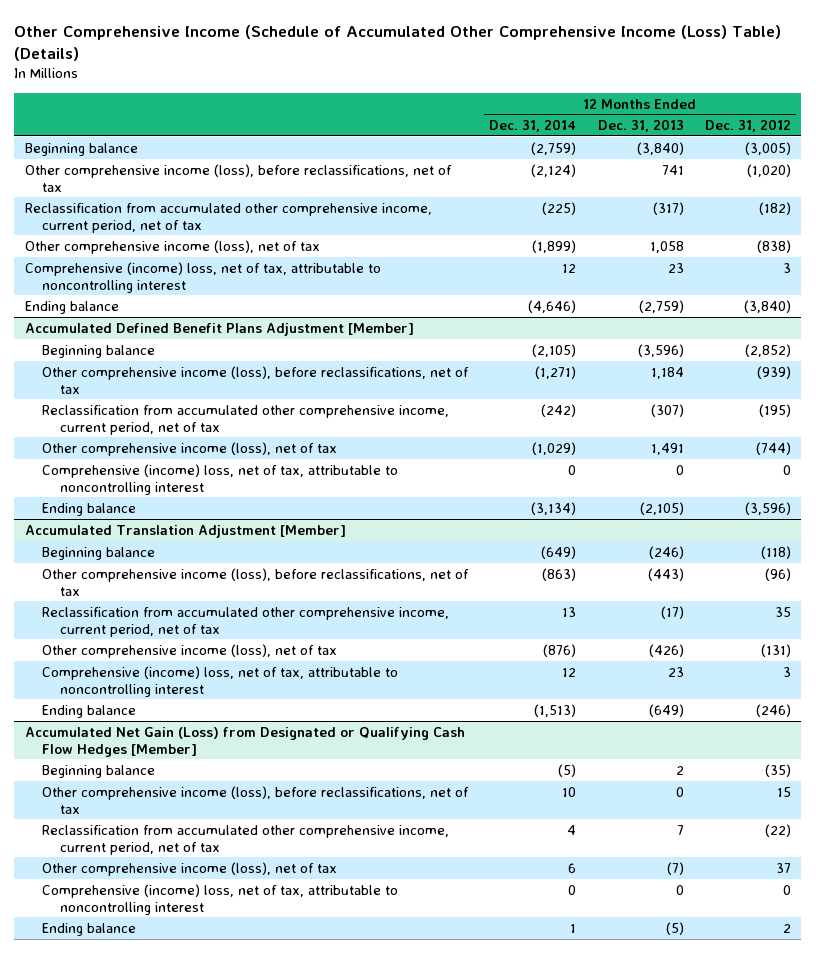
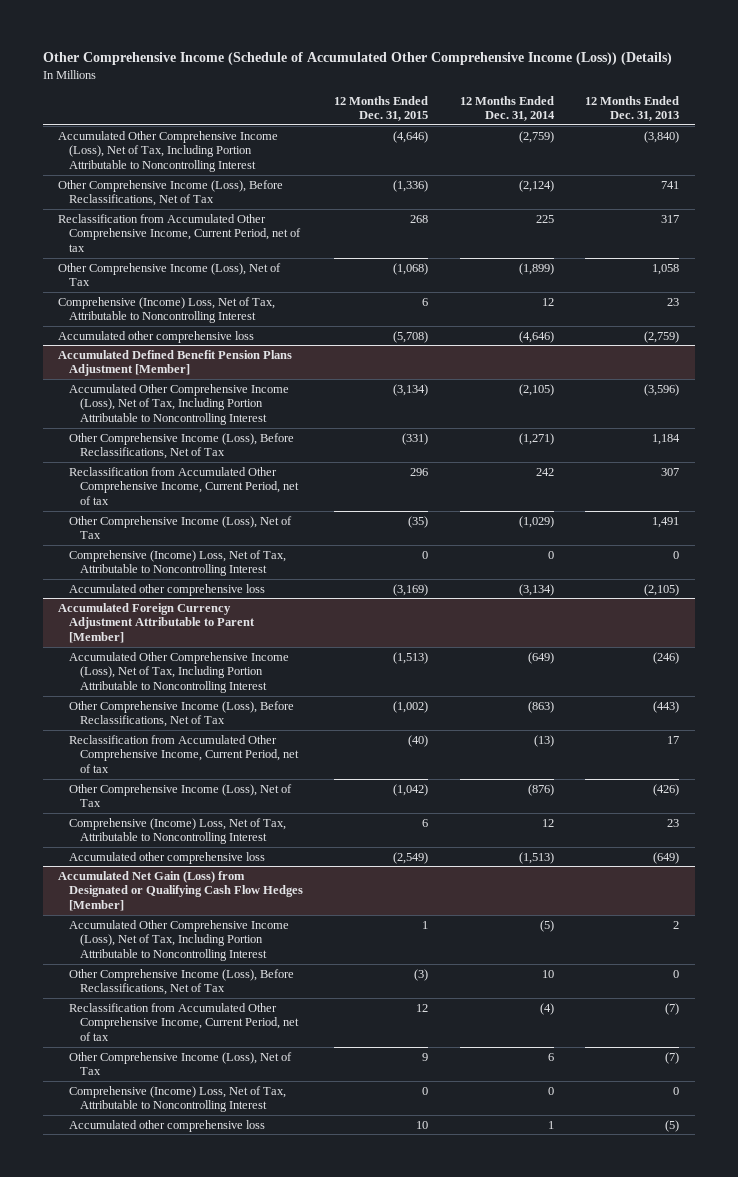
[14,24,782,62] Other Comprehensive Income (Schedule of Accumulated Other Comprehensive Income (Loss) Table) (Details) -> [42,51,672,65] Other Comprehensive Income (Schedule of Accumulated Other Comprehensive Income (Loss)) (Details)
[704,119,791,133] Dec. 31, 2012 -> none
none -> [334,95,429,122] 12 Months Ended Dec. 31, 2015
[24,142,138,156] Beginning balance -> [58,130,279,173] Accumulated Other Comprehensive Income (Loss), Net of Tax, Including Portion Attributable to Noncontrolling Interest
[24,163,452,192] Other comprehensive income (loss), before reclassifications, net of tax -> [58,179,284,207] Other Comprehensive Income (Loss), Before Reclassifications, Net of Tax
[24,202,432,233] Reclassification from accumulated other comprehensive income, current period, net of tax -> [58,213,301,253] Reclassification from Accumulated Other Comprehensive Income, Current Period, net of tax
[542,201,577,215] (225) -> [535,214,554,223] 225
[652,201,684,215] (317) -> [661,214,680,223] 317
[24,239,320,254] Other comprehensive income (loss), net of tax -> [58,262,282,287] Other Comprehensive Income (Loss), Net of Tax
[24,261,381,293] Comprehensive (income) loss, net of tax, attributable to noncontrolling interest -> [58,296,276,324] Comprehensive (Income) Loss, Net of Tax, Attributable to Noncontrolling Interest
[24,300,119,314] Ending balance -> [58,330,255,343] Accumulated other comprehensive loss
[24,322,414,336] Accumulated Defined Benefit Plans Adjustment [Member] -> [58,349,293,377] Accumulated Defined Benefit Pension Plans Adjustment [Member]
[42,344,156,358] Beginning balance -> [68,383,289,426] Accumulated Other Comprehensive Income (Loss), Net of Tax, Including Portion Attributable to Noncontrolling Interest
[42,365,470,394] Other comprehensive income (loss), before reclassifications, net of tax -> [68,432,294,460] Other Comprehensive Income (Loss), Before Reclassifications, Net of Tax
[42,404,450,435] Reclassification from accumulated other comprehensive income, current period, net of tax -> [68,466,299,506] Reclassification from Accumulated Other Comprehensive Income, Current Period, net of tax
[541,403,577,417] (242) -> [535,467,554,476] 242
[650,403,684,417] (307) -> [661,467,680,476] 307
[42,441,338,456] Other comprehensive income (loss), net of tax -> [68,515,292,540] Other Comprehensive Income (Loss), Net of Tax
[42,463,399,495] Comprehensive (income) loss, net of tax, attributable to noncontrolling interest -> [68,549,286,577] Comprehensive (Income) Loss, Net of Tax, Attributable to Noncontrolling Interest
[42,502,137,516] Ending balance -> [68,583,265,596] Accumulated other comprehensive loss
[24,524,346,538] Accumulated Translation Adjustment [Member] -> [58,602,255,644] Accumulated Foreign Currency Adjustment Attributable to Parent [Member]
[42,546,156,560] Beginning balance -> [68,651,289,694] Accumulated Other Comprehensive Income (Loss), Net of Tax, Including Portion Attributable to Noncontrolling Interest
[42,567,470,596] Other comprehensive income (loss), before reclassifications, net of tax -> [68,700,294,728] Other Comprehensive Income (Loss), Before Reclassifications, Net of Tax
[42,606,450,637] Reclassification from accumulated other comprehensive income, current period, net of tax -> [68,734,299,774] Reclassification from Accumulated Other Comprehensive Income, Current Period, net of tax
[562,606,577,617] 13 -> [533,734,554,747] (13)
[660,605,684,619] (17) -> [667,735,680,744] 17
[42,643,338,658] Other comprehensive income (loss), net of tax -> [68,783,292,808] Other Comprehensive Income (Loss), Net of Tax
[42,665,399,697] Comprehensive (income) loss, net of tax, attributable to noncontrolling interest -> [68,817,286,845] Comprehensive (Income) Loss, Net of Tax, Attributable to Noncontrolling Interest
[42,704,137,718] Ending balance -> [68,851,265,864] Accumulated other comprehensive loss
[42,922,137,936] Ending balance -> none
[42,764,156,778] Beginning balance -> [68,919,289,962] Accumulated Other Comprehensive Income (Loss), Net of Tax, Including Portion Attributable to Noncontrolling Interest
[42,785,470,814] Other comprehensive income (loss), before reclassifications, net of tax -> [68,968,294,996] Other Comprehensive Income (Loss), Before Reclassifications, Net of Tax
[42,824,450,855] Reclassification from accumulated other comprehensive income, current period, net of tax -> [68,1002,299,1042] Reclassification from Accumulated Other Comprehensive Income, Current Period, net of tax
[567,824,577,835] 4 -> [539,1002,554,1015] (4)
[676,824,684,835] 7 -> [665,1002,680,1015] (7)
[42,861,338,876] Other comprehensive income (loss), net of tax -> [68,1051,292,1076] Other Comprehensive Income (Loss), Net of Tax
[42,883,399,915] Comprehensive (income) loss, net of tax, attributable to noncontrolling interest -> [68,1085,286,1113] Comprehensive (Income) Loss, Net of Tax, Attributable to Noncontrolling Interest
none -> [68,1119,265,1132] Accumulated other comprehensive loss

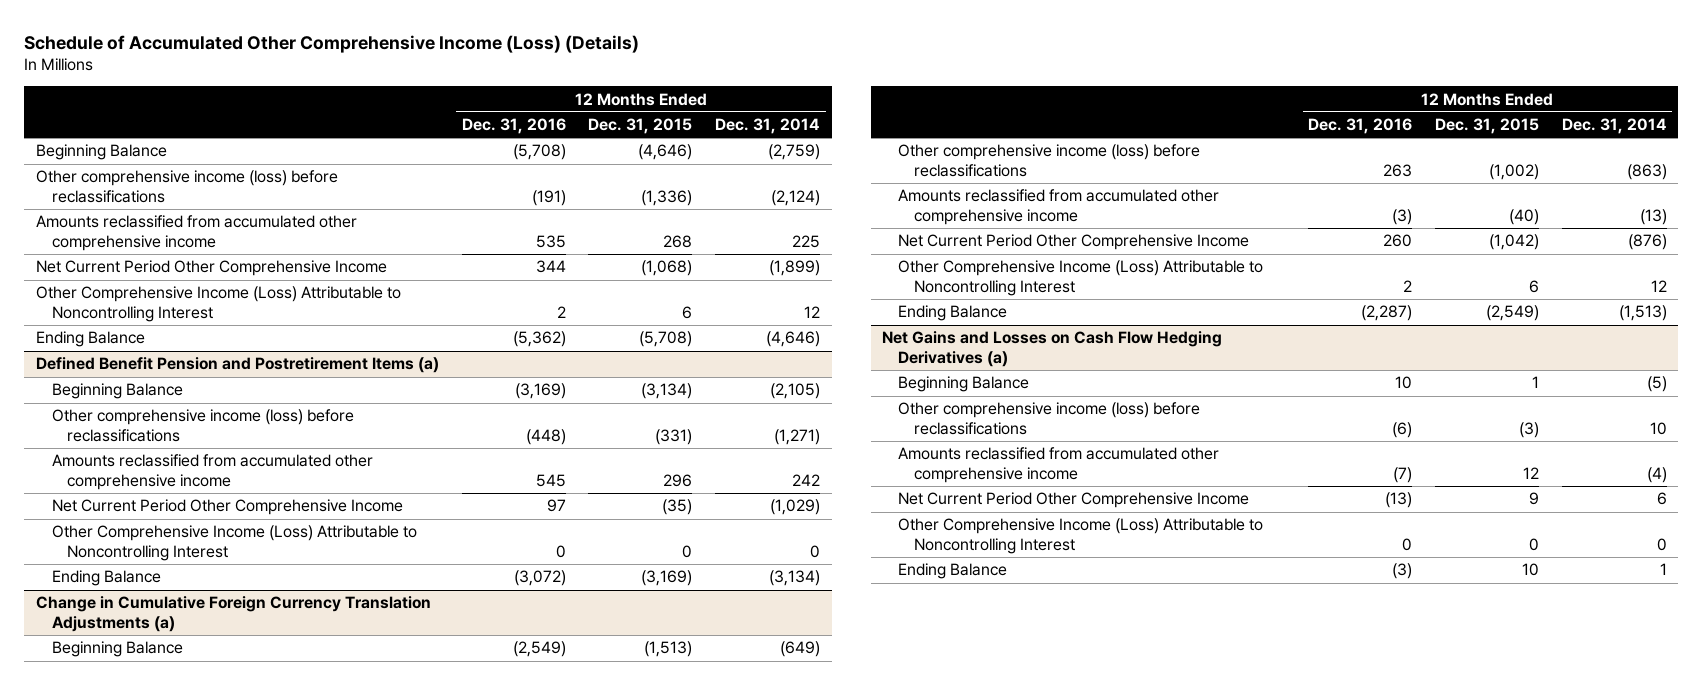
[42,51,672,65] Other Comprehensive Income (Schedule of Accumulated Other Comprehensive Income (Loss)) (Details) -> [24,35,640,54] Schedule of Accumulated Other Comprehensive Income (Loss) (Details)
[585,95,680,122] 12 Months Ended Dec. 31, 2013 -> none
none -> [461,118,566,135] Dec. 31, 2016
[68,919,289,962] Accumulated Other Comprehensive Income (Loss), Net of Tax, Including Portion Attributable to Noncontrolling Interest -> none
[68,1119,265,1132] Accumulated other comprehensive loss -> none
[58,130,279,173] Accumulated Other Comprehensive Income (Loss), Net of Tax, Including Portion Attributable to Noncontrolling Interest -> [35,144,167,161] Beginning Balance
[58,179,284,207] Other Comprehensive Income (Loss), Before Reclassifications, Net of Tax -> [35,170,338,204] Other comprehensive income (loss) before reclassifications
[58,213,301,253] Reclassification from Accumulated Other Comprehensive Income, Current Period, net of tax -> [35,215,357,252] Amounts reclassified from accumulated other comprehensive income
[58,262,282,287] Other Comprehensive Income (Loss), Net of Tax -> [35,260,387,277] Net Current Period Other Comprehensive Income
[58,296,276,324] Comprehensive (Income) Loss, Net of Tax, Attributable to Noncontrolling Interest -> [35,286,401,323] Other Comprehensive Income (Loss) Attributable to Noncontrolling Interest
[58,330,255,343] Accumulated other comprehensive loss -> [35,331,145,348] Ending Balance
[58,349,293,377] Accumulated Defined Benefit Pension Plans Adjustment [Member] -> [35,357,439,374] Defined Benefit Pension and Postretirement Items (a)
[68,383,289,426] Accumulated Other Comprehensive Income (Loss), Net of Tax, Including Portion Attributable to Noncontrolling Interest -> [51,383,183,400] Beginning Balance
[68,432,294,460] Other Comprehensive Income (Loss), Before Reclassifications, Net of Tax -> [51,409,354,443] Other comprehensive income (loss) before reclassifications
[68,466,299,506] Reclassification from Accumulated Other Comprehensive Income, Current Period, net of tax -> [51,454,373,491] Amounts reclassified from accumulated other comprehensive income
[68,515,292,540] Other Comprehensive Income (Loss), Net of Tax -> [51,499,403,516] Net Current Period Other Comprehensive Income
[68,549,286,577] Comprehensive (Income) Loss, Net of Tax, Attributable to Noncontrolling Interest -> [51,525,417,562] Other Comprehensive Income (Loss) Attributable to Noncontrolling Interest
[68,583,265,596] Accumulated other comprehensive loss -> [51,570,161,587] Ending Balance
[58,602,255,644] Accumulated Foreign Currency Adjustment Attributable to Parent [Member] -> [35,596,431,633] Change in Cumulative Foreign Currency Translation Adjustments (a)
[68,651,289,694] Accumulated Other Comprehensive Income (Loss), Net of Tax, Including Portion Attributable to Noncontrolling Interest -> [51,641,183,658] Beginning Balance
[68,700,294,728] Other Comprehensive Income (Loss), Before Reclassifications, Net of Tax -> [898,144,1201,178] Other comprehensive income (loss) before reclassifications
[68,734,299,774] Reclassification from Accumulated Other Comprehensive Income, Current Period, net of tax -> [898,189,1220,226] Amounts reclassified from accumulated other comprehensive income
[68,783,292,808] Other Comprehensive Income (Loss), Net of Tax -> [898,234,1250,251] Net Current Period Other Comprehensive Income
[68,817,286,845] Comprehensive (Income) Loss, Net of Tax, Attributable to Noncontrolling Interest -> [898,260,1264,297] Other Comprehensive Income (Loss) Attributable to Noncontrolling Interest
[68,851,265,864] Accumulated other comprehensive loss -> [898,305,1008,322] Ending Balance
[58,870,303,912] Accumulated Net Gain (Loss) from Designated or Qualifying Cash Flow Hedges [Member] -> [882,331,1223,368] Net Gains and Losses on Cash Flow Hedging Derivatives (a)
none -> [898,376,1030,393] Beginning Balance
[68,968,294,996] Other Comprehensive Income (Loss), Before Reclassifications, Net of Tax -> [898,402,1201,436] Other comprehensive income (loss) before reclassifications
[68,1002,299,1042] Reclassification from Accumulated Other Comprehensive Income, Current Period, net of tax -> [898,447,1220,484] Amounts reclassified from accumulated other comprehensive income
[68,1051,292,1076] Other Comprehensive Income (Loss), Net of Tax -> [898,492,1250,509] Net Current Period Other Comprehensive Income
[68,1085,286,1113] Comprehensive (Income) Loss, Net of Tax, Attributable to Noncontrolling Interest -> [898,518,1264,555] Other Comprehensive Income (Loss) Attributable to Noncontrolling Interest
none -> [898,563,1008,580] Ending Balance

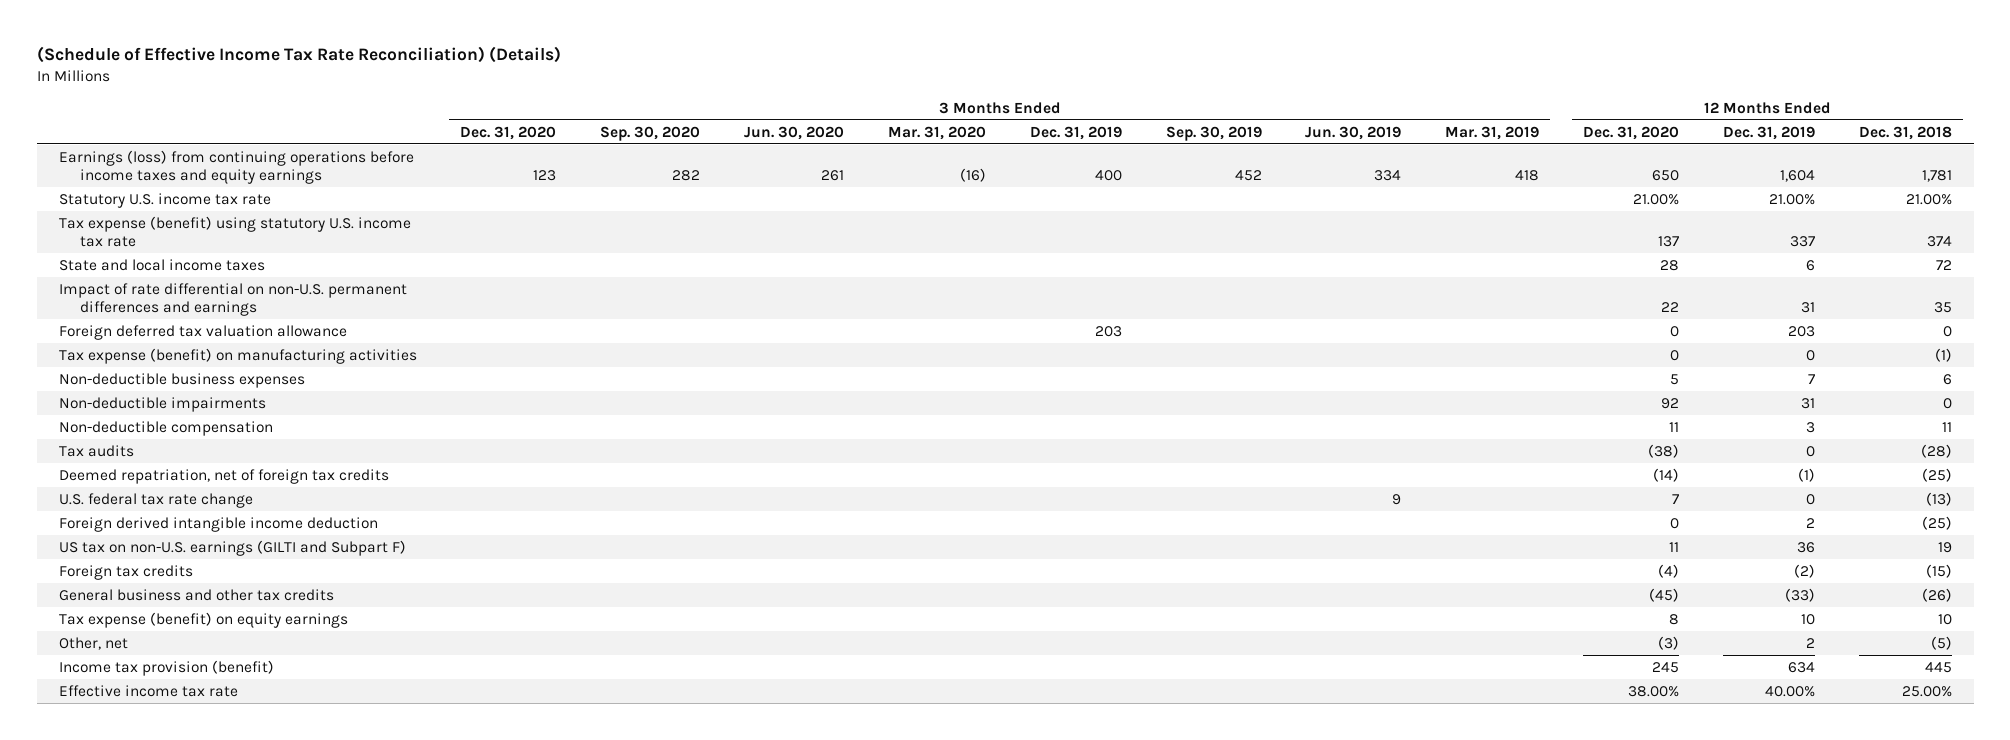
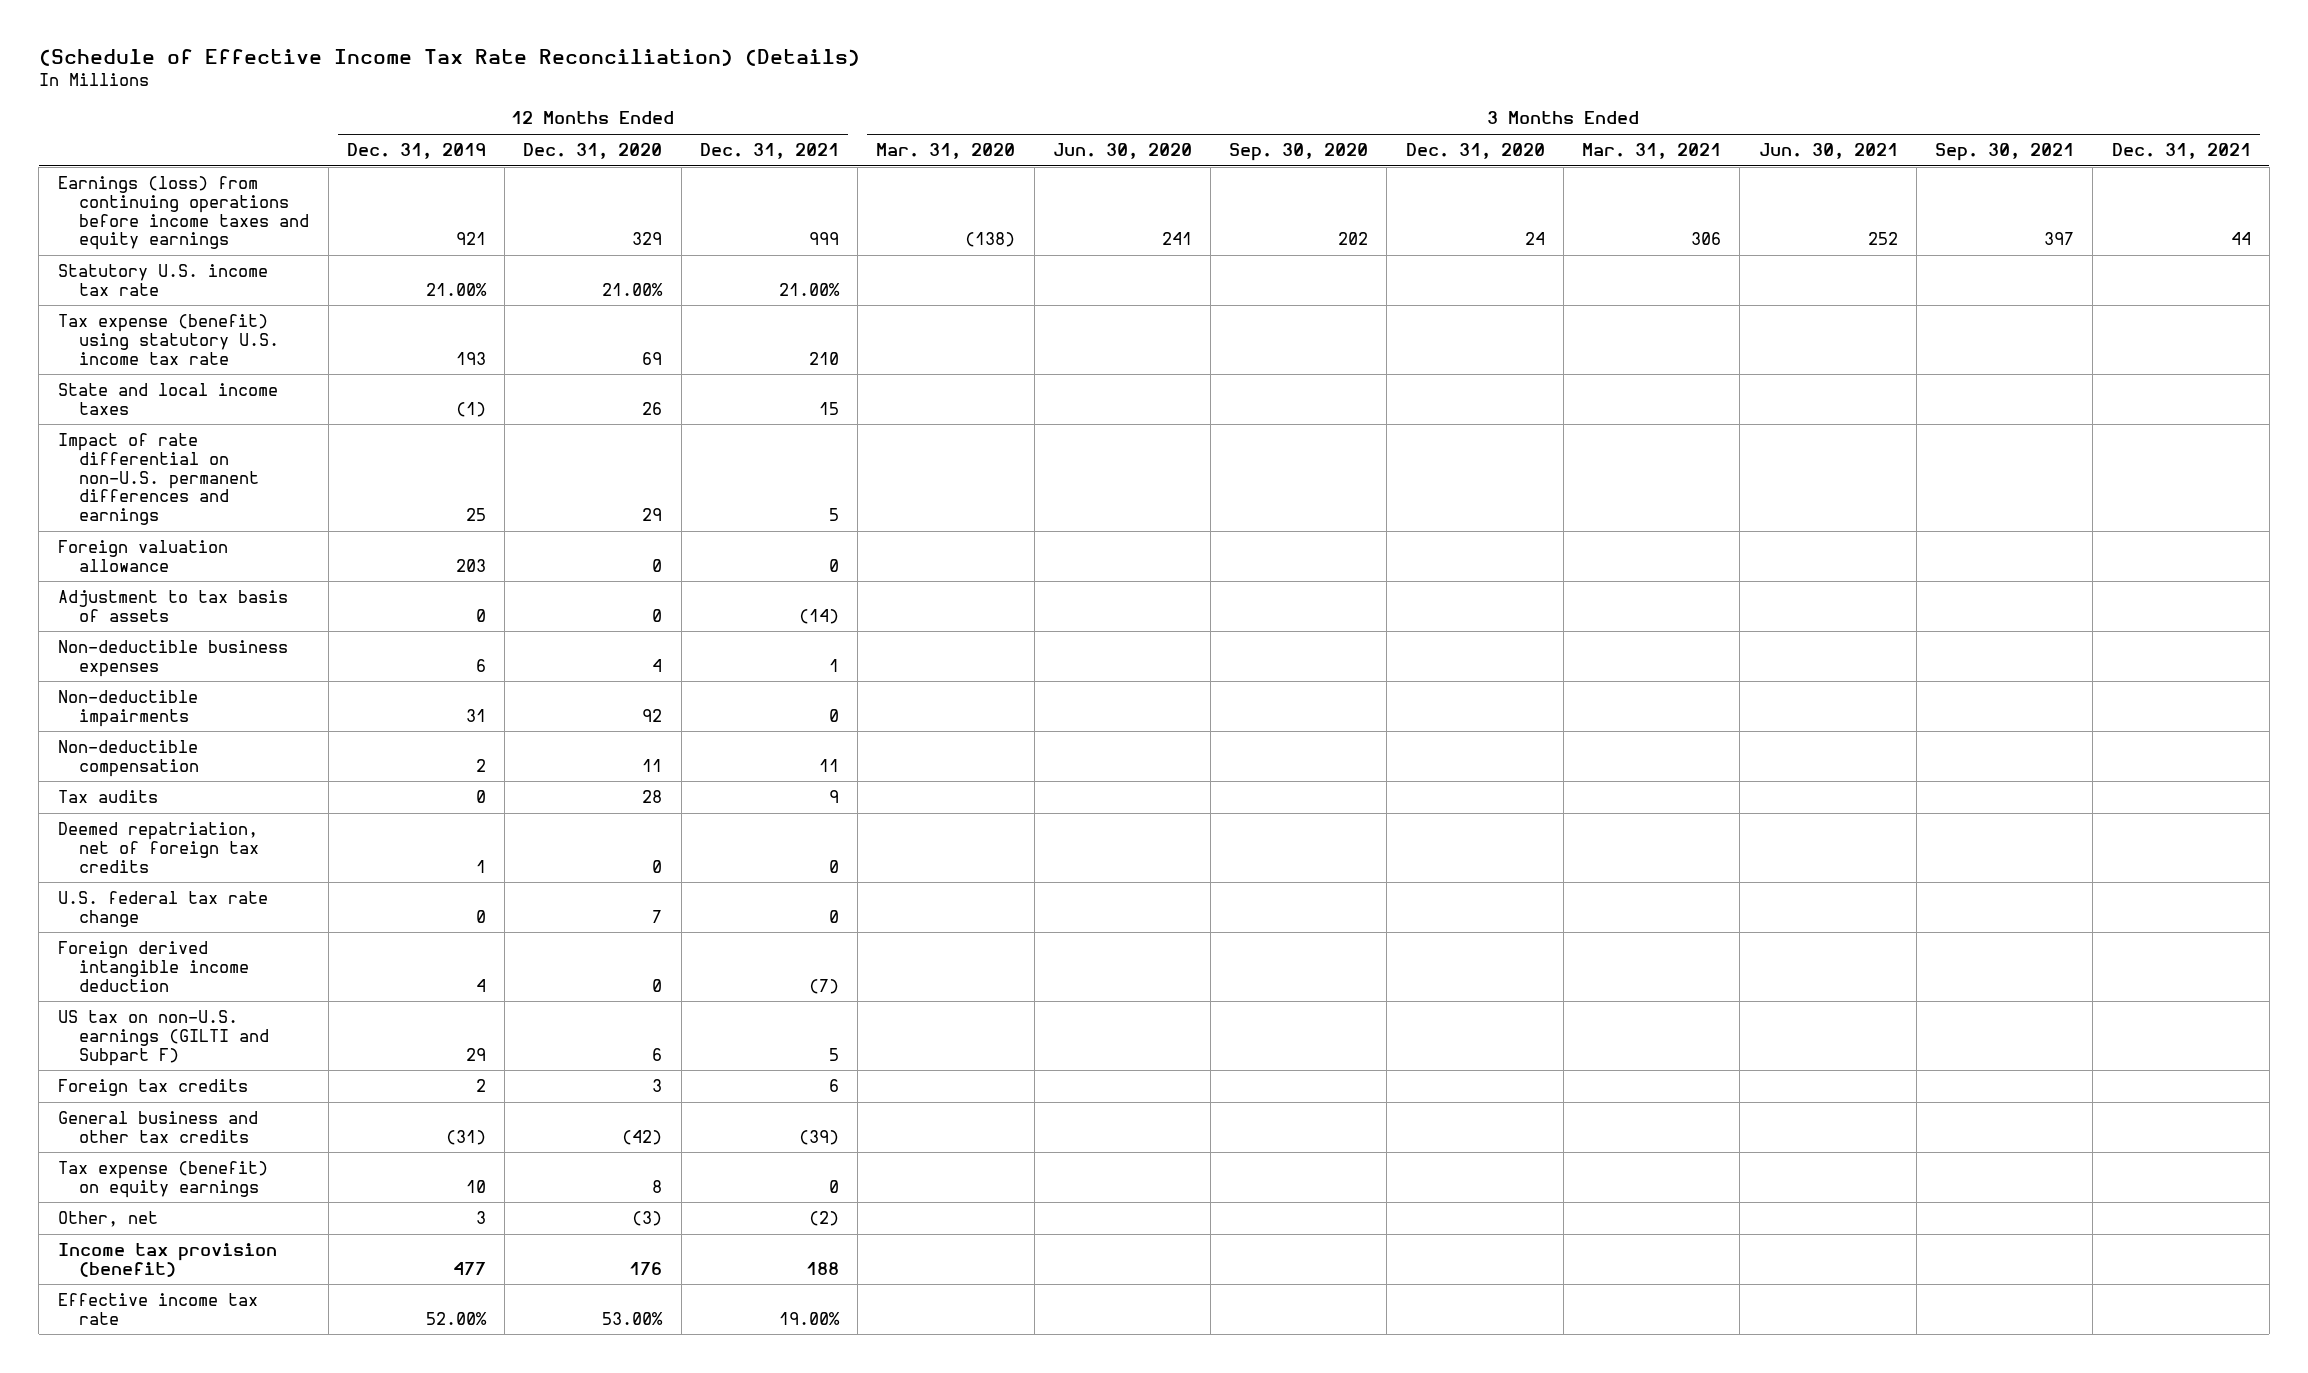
[1029,125,1122,140] Dec. 31, 2019 -> none
[1165,125,1262,141] Sep. 30, 2019 -> none
[1305,125,1402,140] Jun. 30, 2019 -> none
[1445,125,1540,140] Mar. 31, 2019 -> none
[1858,125,1952,140] Dec. 31, 2018 -> none
none -> [699,143,839,160] Dec. 31, 2021
none -> [1582,143,1722,160] Mar. 31, 2021
none -> [1758,143,1898,160] Jun. 30, 2021
none -> [1935,143,2075,162] Sep. 30, 2021
none -> [2111,143,2251,160] Dec. 31, 2021
[533,170,557,182] 123 -> [1524,232,1545,246] 24
[672,170,701,182] 282 -> [1338,232,1369,246] 202
[821,170,845,182] 261 -> [1161,232,1192,246] 241
[959,168,986,183] (16) -> [965,232,1016,248] (138)
[1652,170,1680,182] 650 -> [632,232,663,246] 329
[1780,170,1816,183] 1,604 -> [455,232,486,246] 921
[1658,236,1680,248] 137 -> [642,351,663,365] 69
[1790,236,1816,248] 337 -> [455,351,486,365] 193
[1660,259,1680,271] 28 -> [642,401,663,415] 26
[1806,259,1816,271] 6 -> [455,401,486,417] (1)
[1661,302,1680,313] 22 -> [642,508,663,522] 29
[1801,302,1816,314] 31 -> [465,508,486,522] 25
[58,324,347,340] Foreign deferred tax valuation allowance -> [57,540,228,572] Foreign valuation allowance
[58,347,417,364] Tax expense (benefit) on manufacturing activities -> [57,590,288,622] Adjustment to tax basis of assets
[1670,373,1680,385] 5 -> [652,658,663,672] 4
[1808,373,1816,384] 7 -> [475,658,486,672] 6
[1806,421,1816,433] 3 -> [475,758,486,772] 2
[1648,443,1680,458] (38) -> [642,790,663,804] 28
[1653,467,1680,482] (14) -> [652,859,663,873] 0
[1798,467,1816,482] (1) -> [475,859,486,873] 1
[1806,517,1816,528] 2 -> [475,978,486,992] 4
[1669,541,1680,552] 11 -> [652,1047,663,1061] 6
[1797,541,1816,553] 36 -> [465,1047,486,1061] 29
[1658,563,1680,578] (4) -> [652,1079,663,1093] 3
[1794,563,1816,578] (2) -> [475,1079,486,1093] 2
[1649,587,1680,602] (45) -> [622,1129,663,1145] (42)
[1785,587,1816,602] (33) -> [445,1129,486,1145] (31)
[1806,637,1816,648] 2 -> [475,1211,486,1225] 3
[1652,661,1680,673] 245 -> [629,1261,663,1275] 176
[1788,661,1816,673] 634 -> [452,1261,486,1275] 477
[1628,685,1680,697] 38.00% -> [602,1311,664,1325] 53.00%
[1765,685,1816,697] 40.00% -> [425,1311,487,1325] 52.00%

